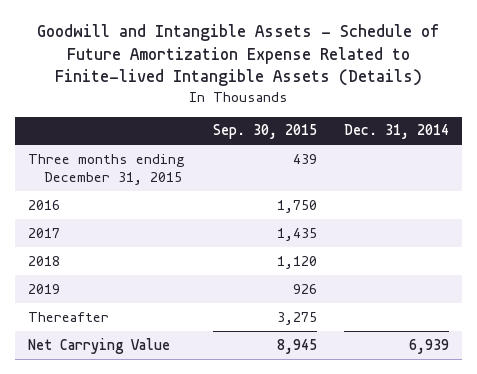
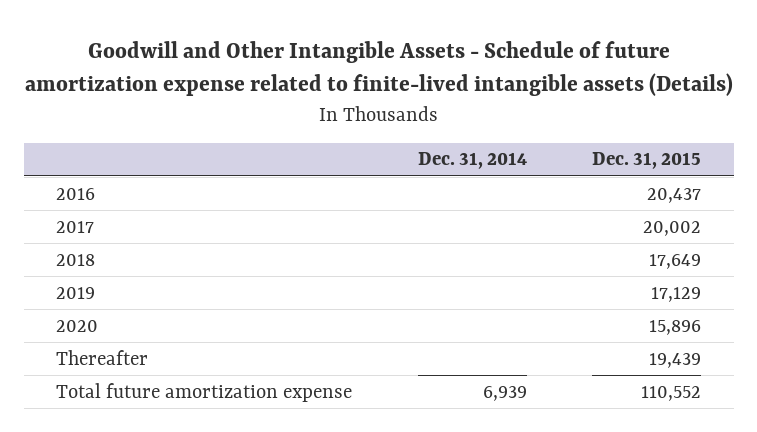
[36,24,440,87] Goodwill and Intangible Assets - Schedule of Future Amortization Expense Related to Finite-lived Intangible Assets (Details) -> [24,40,733,97] Goodwill and Other Intangible Assets - Schedule of future amortization expense related to finite-lived intangible assets (Details)
[212,124,317,140] Sep. 30, 2015 -> none
none -> [592,152,702,170] Dec. 31, 2015
[28,153,186,185] Three months ending December 31, 2015 -> none
none -> [56,319,99,332] 2020
[28,337,171,354] Net Carrying Value -> [56,382,353,402] Total future amortization expense

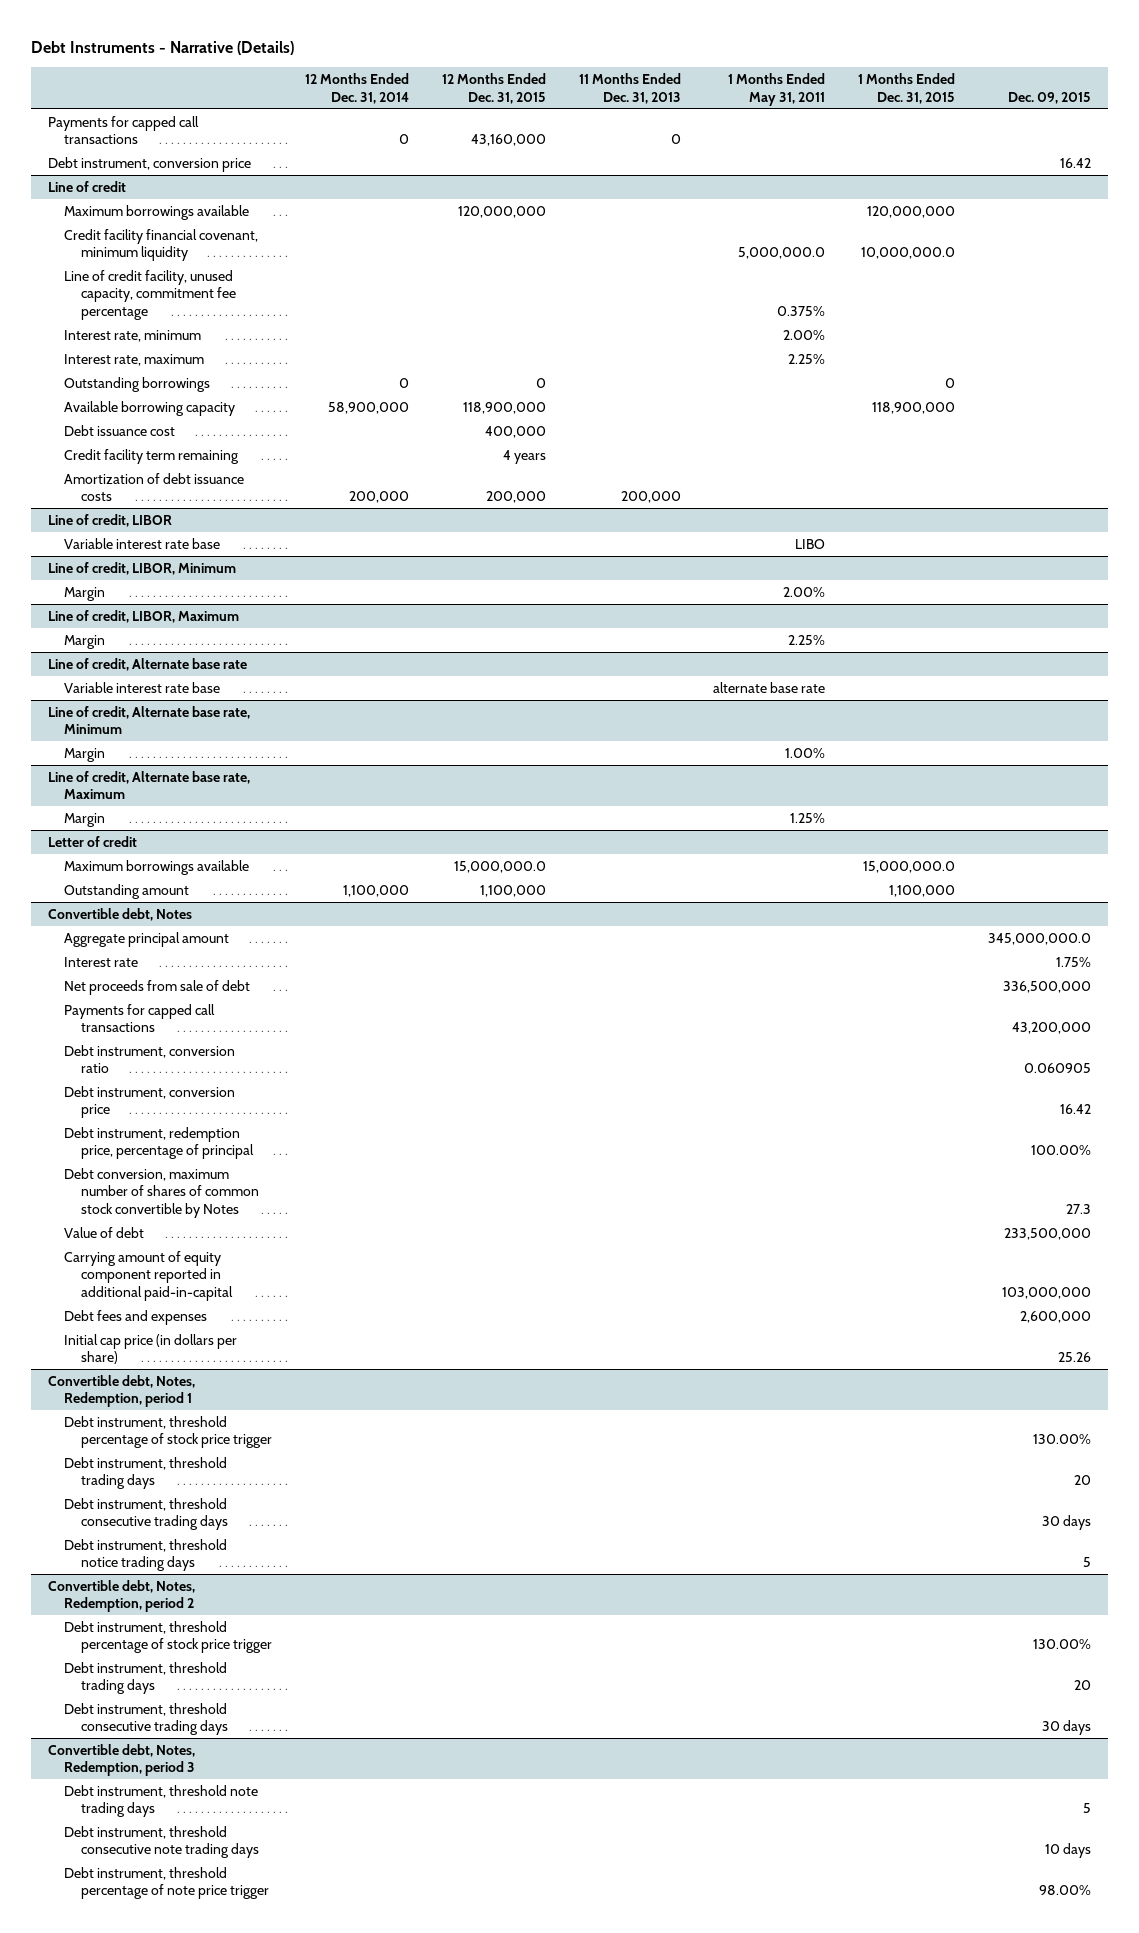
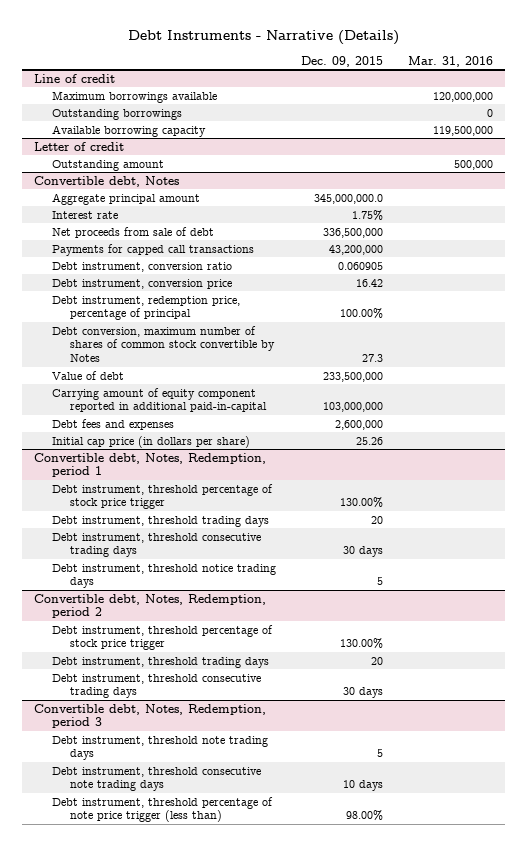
[304,73,409,104] 12 Months Ended Dec. 31, 2014 -> none
[441,73,546,104] 12 Months Ended Dec. 31, 2015 -> none
[578,73,681,104] 11 Months Ended Dec. 31, 2013 -> none
[728,73,826,106] 1 Months Ended May 31, 2011 -> none
[858,73,956,104] 1 Months Ended Dec. 31, 2015 -> none
none -> [407,55,493,67] Mar. 31, 2016
[47,115,199,145] Payments for capped call transactions -> none
[47,156,251,172] Debt instrument, conversion price -> none
[64,228,259,262] Credit facility financial covenant, minimum liquidity -> none
[64,269,236,320] Line of credit facility, unused capacity, commitment fee percentage -> none
[64,329,202,342] Interest rate, minimum -> none
[64,353,205,366] Interest rate, maximum -> none
[64,424,176,436] Debt issuance cost -> none
[64,448,240,464] Credit facility term remaining -> none
[64,472,245,502] Amortization of debt issuance costs -> none
[47,513,172,527] Line of credit, LIBOR -> none
[64,537,221,549] Variable interest rate base -> none
[47,561,236,575] Line of credit, LIBOR, Minimum -> none
[64,586,106,601] Margin -> none
[47,609,239,623] Line of credit, LIBOR, Maximum -> none
[64,634,106,649] Margin -> none
[47,657,247,671] Line of credit, Alternate base rate -> none
[64,681,221,693] Variable interest rate base -> none
[47,705,250,735] Line of credit, Alternate base rate, Minimum -> none
[64,747,106,762] Margin -> none
[47,770,250,800] Line of credit, Alternate base rate, Maximum -> none
[64,812,106,827] Margin -> none
[64,859,250,875] Maximum borrowings available -> none
[64,1866,269,1900] Debt instrument, threshold percentage of note price trigger -> [52,796,274,823] Debt instrument, threshold percentage of note price trigger (less than)

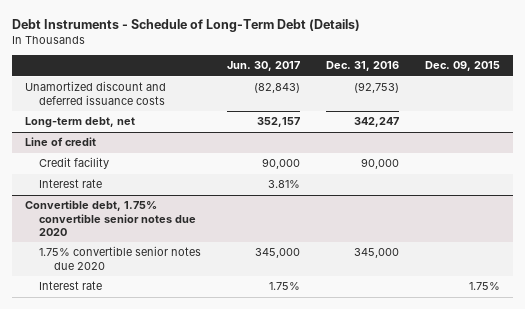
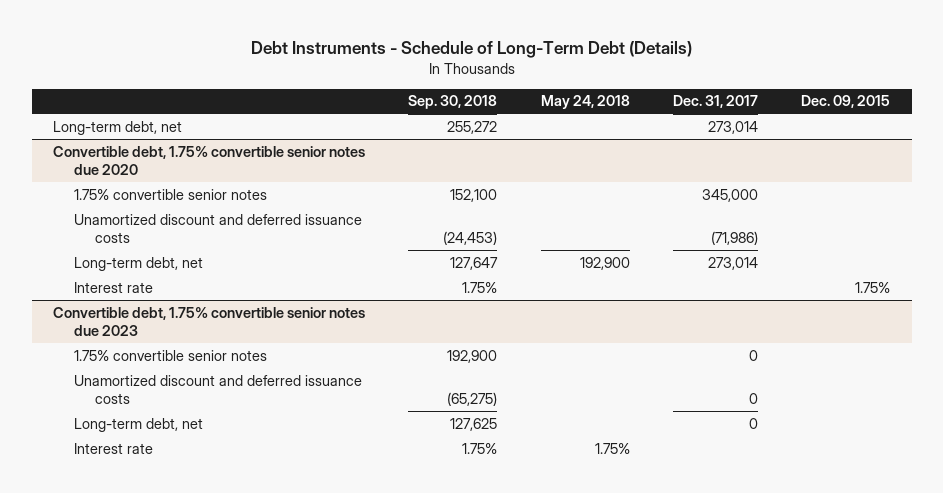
[227,61,301,72] Jun. 30, 2017 -> none
[326,61,400,72] Dec. 31, 2016 -> none
none -> [408,95,498,110] Sep. 30, 2018
none -> [540,95,630,110] May 24, 2018
none -> [672,95,758,109] Dec. 31, 2017
[24,81,166,105] Unamortized discount and deferred issuance costs -> none
[24,137,96,147] Line of credit -> none
[39,157,110,170] Credit facility -> none
[39,179,103,189] Interest rate -> none
[39,246,202,270] 1.75% convertible senior notes due 2020 -> [74,188,268,200] 1.75% convertible senior notes
none -> [74,213,363,243] Unamortized discount and deferred issuance costs
none -> [74,256,204,271] Long-term debt, net
none -> [53,306,366,336] Convertible debt, 1.75% convertible senior notes due 2023
none -> [74,349,268,361] 1.75% convertible senior notes
none -> [74,374,363,404] Unamortized discount and deferred issuance costs
none -> [74,417,204,432] Long-term debt, net
none -> [74,442,154,454] Interest rate

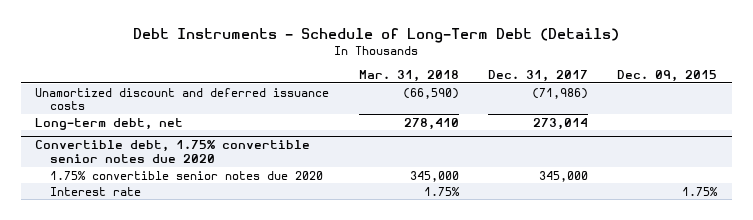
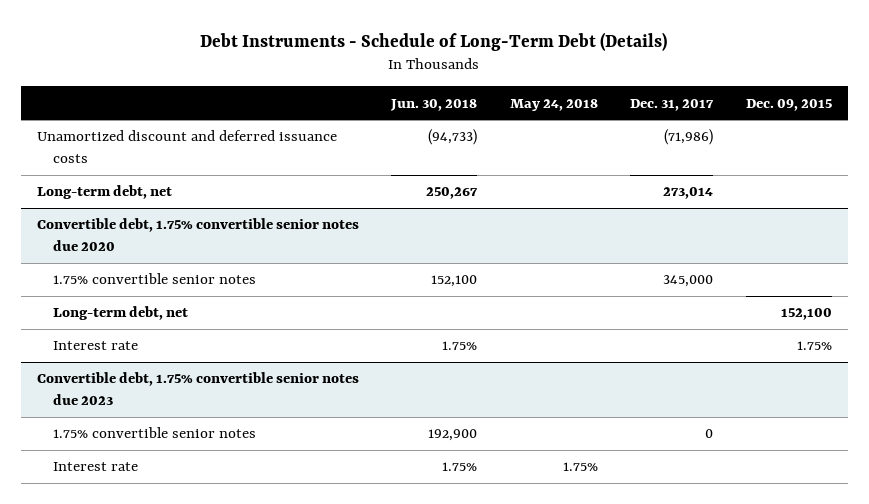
[358,70,459,83] Mar. 31, 2018 -> none
none -> [390,98,478,111] Jun. 30, 2018
none -> [509,98,598,111] May 24, 2018
[50,170,324,180] 1.75% convertible senior notes due 2020 -> [52,273,256,285] 1.75% convertible senior notes
none -> [52,306,188,321] Long-term debt, net
none -> [36,372,359,405] Convertible debt, 1.75% convertible senior notes due 2023
none -> [52,427,256,439] 1.75% convertible senior notes
none -> [52,462,138,472] Interest rate

